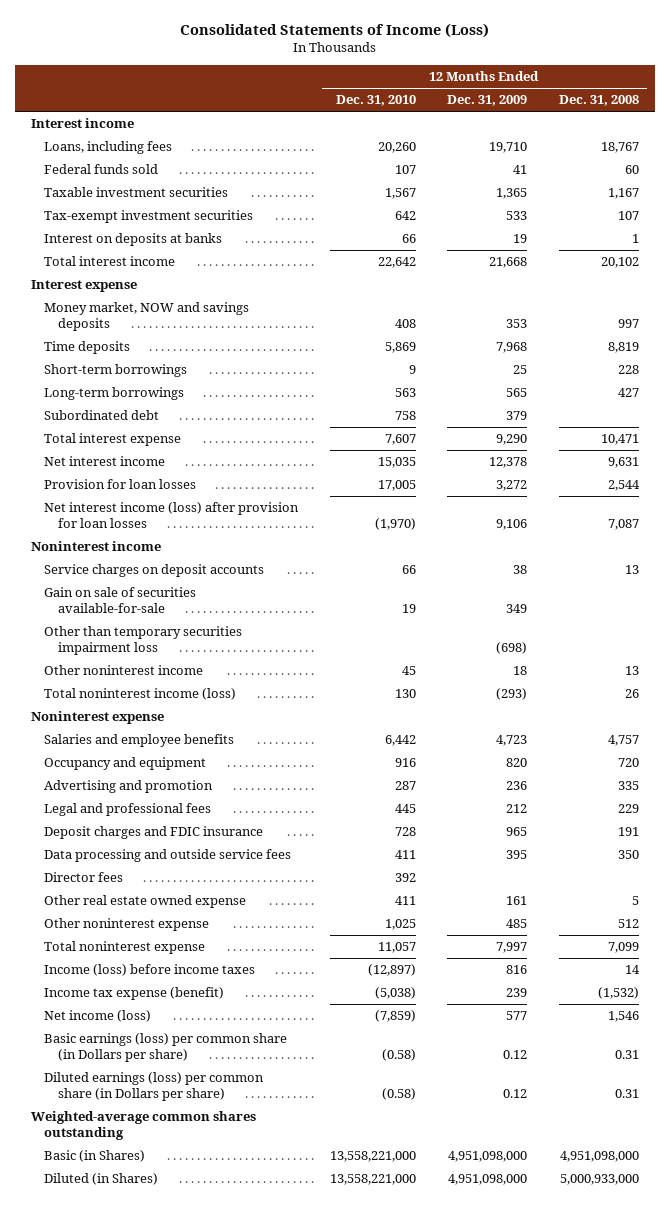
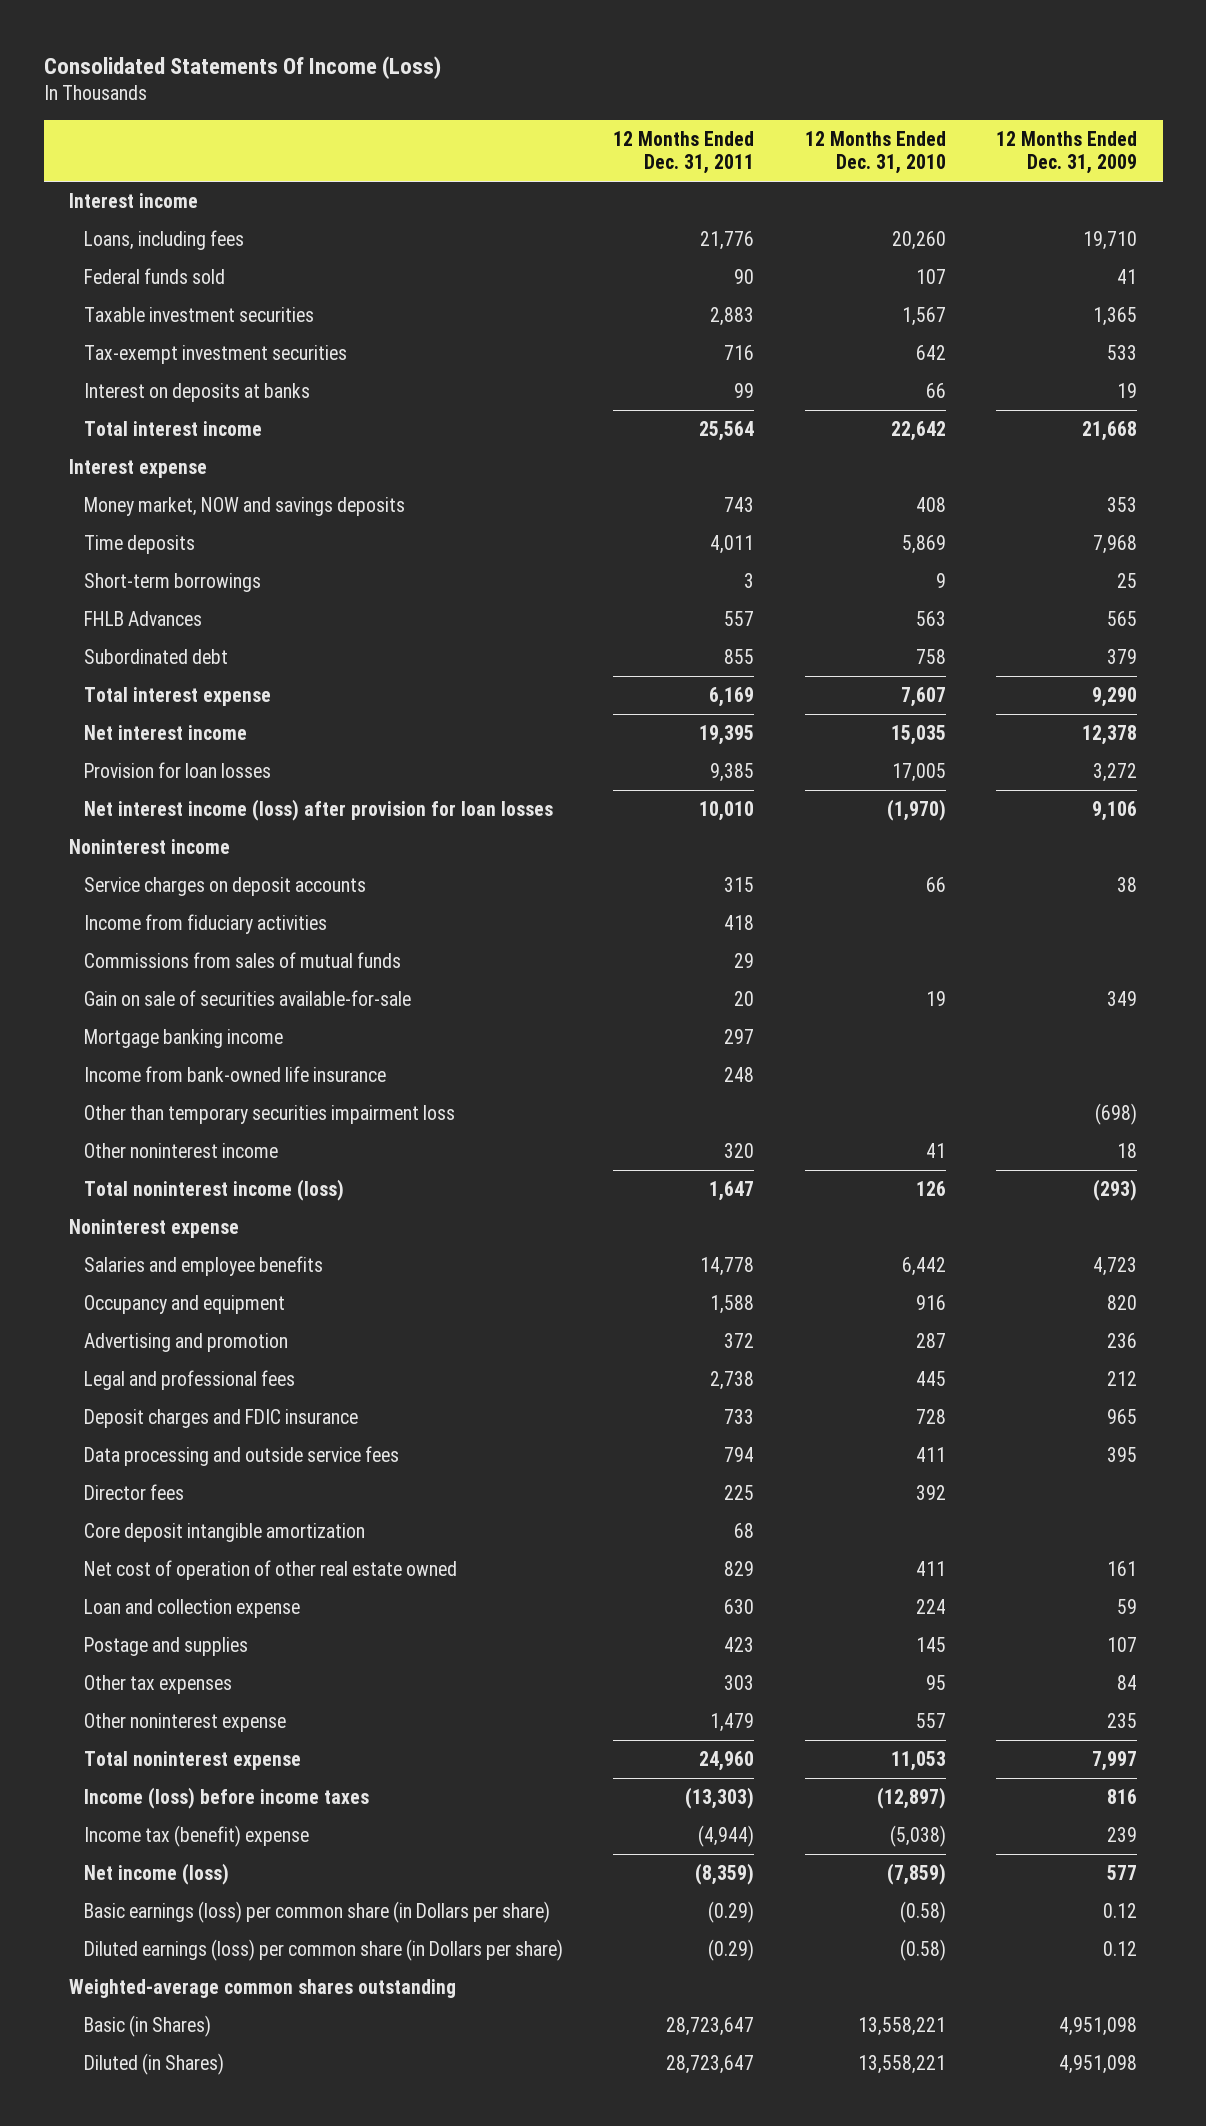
[179,22,489,38] Consolidated Statements of Income (Loss) -> [43,55,441,79] Consolidated Statements Of Income (Loss)
[558,95,639,107] Dec. 31, 2008 -> none
none -> [613,130,755,175] 12 Months Ended Dec. 31, 2011
[44,387,185,401] Long-term borrowings -> [83,611,202,627] FHLB Advances
none -> [83,914,327,935] Income from fiduciary activities
none -> [83,952,401,969] Commissions from sales of mutual funds
none -> [83,1029,283,1049] Mortgage banking income
none -> [83,1066,386,1083] Income from bank-owned life insurance
[401,666,416,676] 45 -> [925,1143,946,1159] 41
[394,689,416,699] 130 -> [915,1181,946,1197] 126
none -> [83,1523,365,1543] Core deposit intangible amortization
[44,895,247,909] Other real estate owned expense -> [83,1560,457,1581] Net cost of operation of other real estate owned
none -> [83,1599,300,1619] Loan and collection expense
none -> [83,1637,248,1657] Postage and supplies
none -> [83,1675,232,1695] Other tax expenses
[384,919,416,931] 1,025 -> [915,1713,946,1729] 557
[506,919,528,929] 485 -> [1107,1713,1138,1729] 235
[377,942,416,954] 11,057 -> [890,1751,946,1772] 11,053
[44,987,225,1001] Income tax expense (benefit) -> [83,1825,309,1848] Income tax (benefit) expense
[329,1151,416,1163] 13,558,221,000 -> [857,2017,946,2037] 13,558,221
[448,1151,528,1163] 4,951,098,000 -> [1059,2017,1138,2037] 4,951,098
[329,1174,416,1186] 13,558,221,000 -> [857,2055,946,2075] 13,558,221
[448,1174,528,1186] 4,951,098,000 -> [1059,2055,1138,2075] 4,951,098

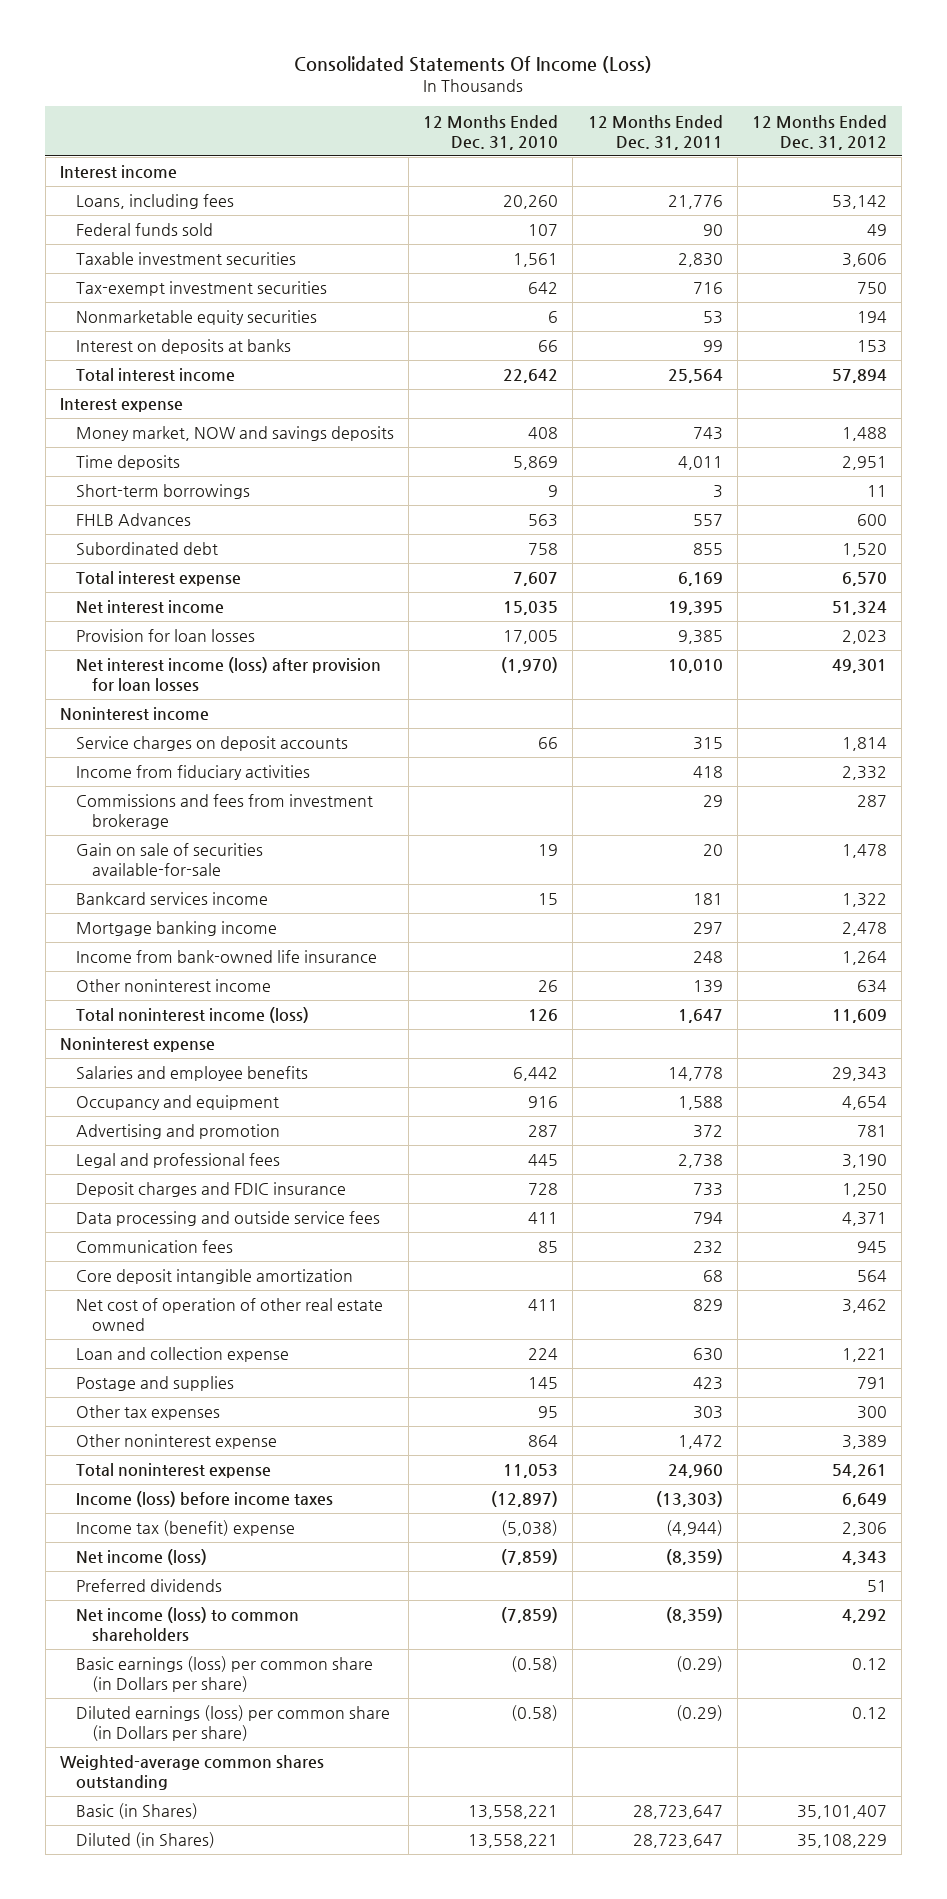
[996,130,1138,175] 12 Months Ended Dec. 31, 2009 -> none
none -> [751,114,887,150] 12 Months Ended Dec. 31, 2012
[710,307,755,327] 2,883 -> [677,253,723,268] 2,830
[901,307,946,327] 1,567 -> [513,253,559,268] 1,561
none -> [75,310,317,326] Nonmarketable equity securities
[83,952,401,969] Commissions from sales of mutual funds -> [75,794,373,830] Commissions and fees from investment brokerage
none -> [75,892,268,906] Bankcard services income
[83,1105,455,1125] Other than temporary securities impairment loss -> none
[724,1143,755,1159] 320 -> [692,980,723,994] 139
[925,1143,946,1159] 41 -> [538,980,559,993] 26
[83,1484,184,1501] Director fees -> none
none -> [75,1240,233,1254] Communication fees
[710,1713,755,1733] 1,479 -> [677,1435,723,1450] 1,472
[915,1713,946,1729] 557 -> [528,1435,559,1448] 864
none -> [75,1579,222,1593] Preferred dividends
none -> [75,1607,299,1642] Net income (loss) to common shareholders

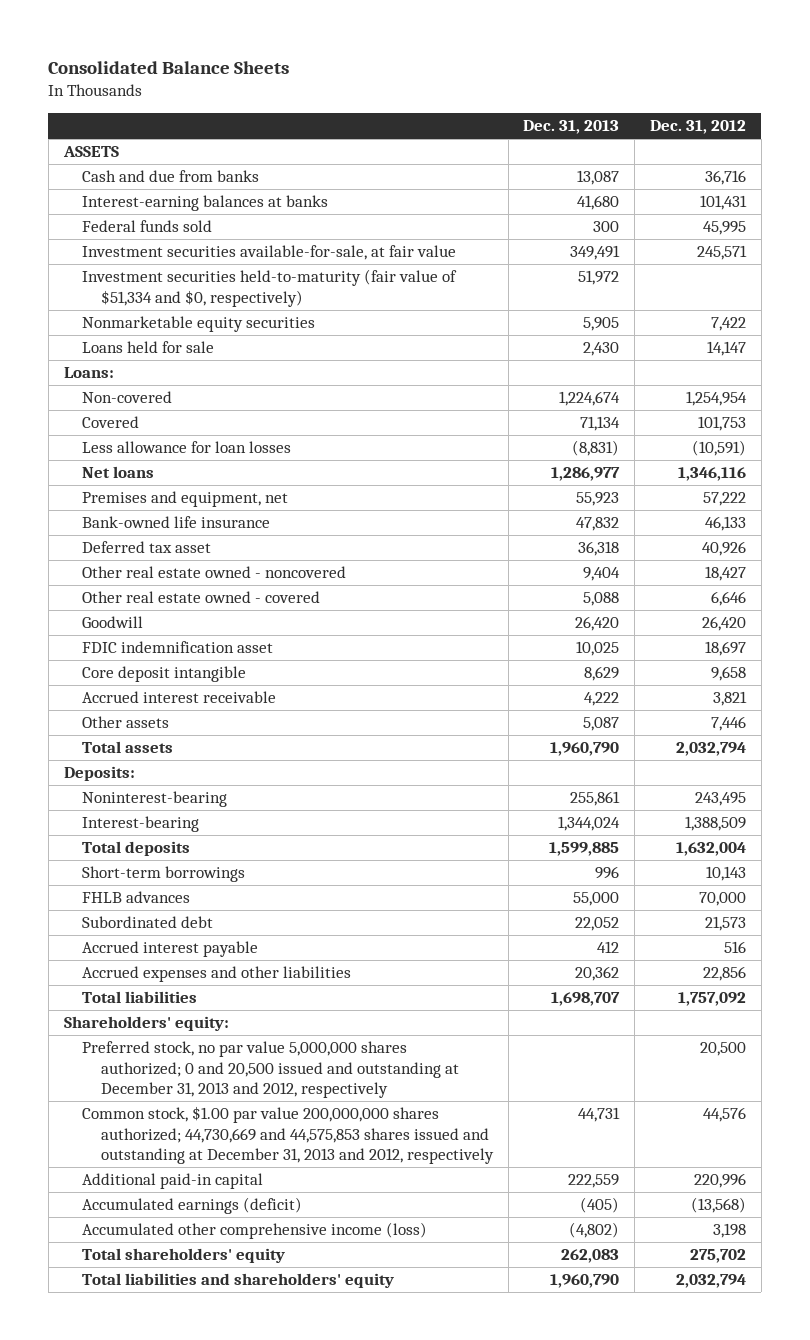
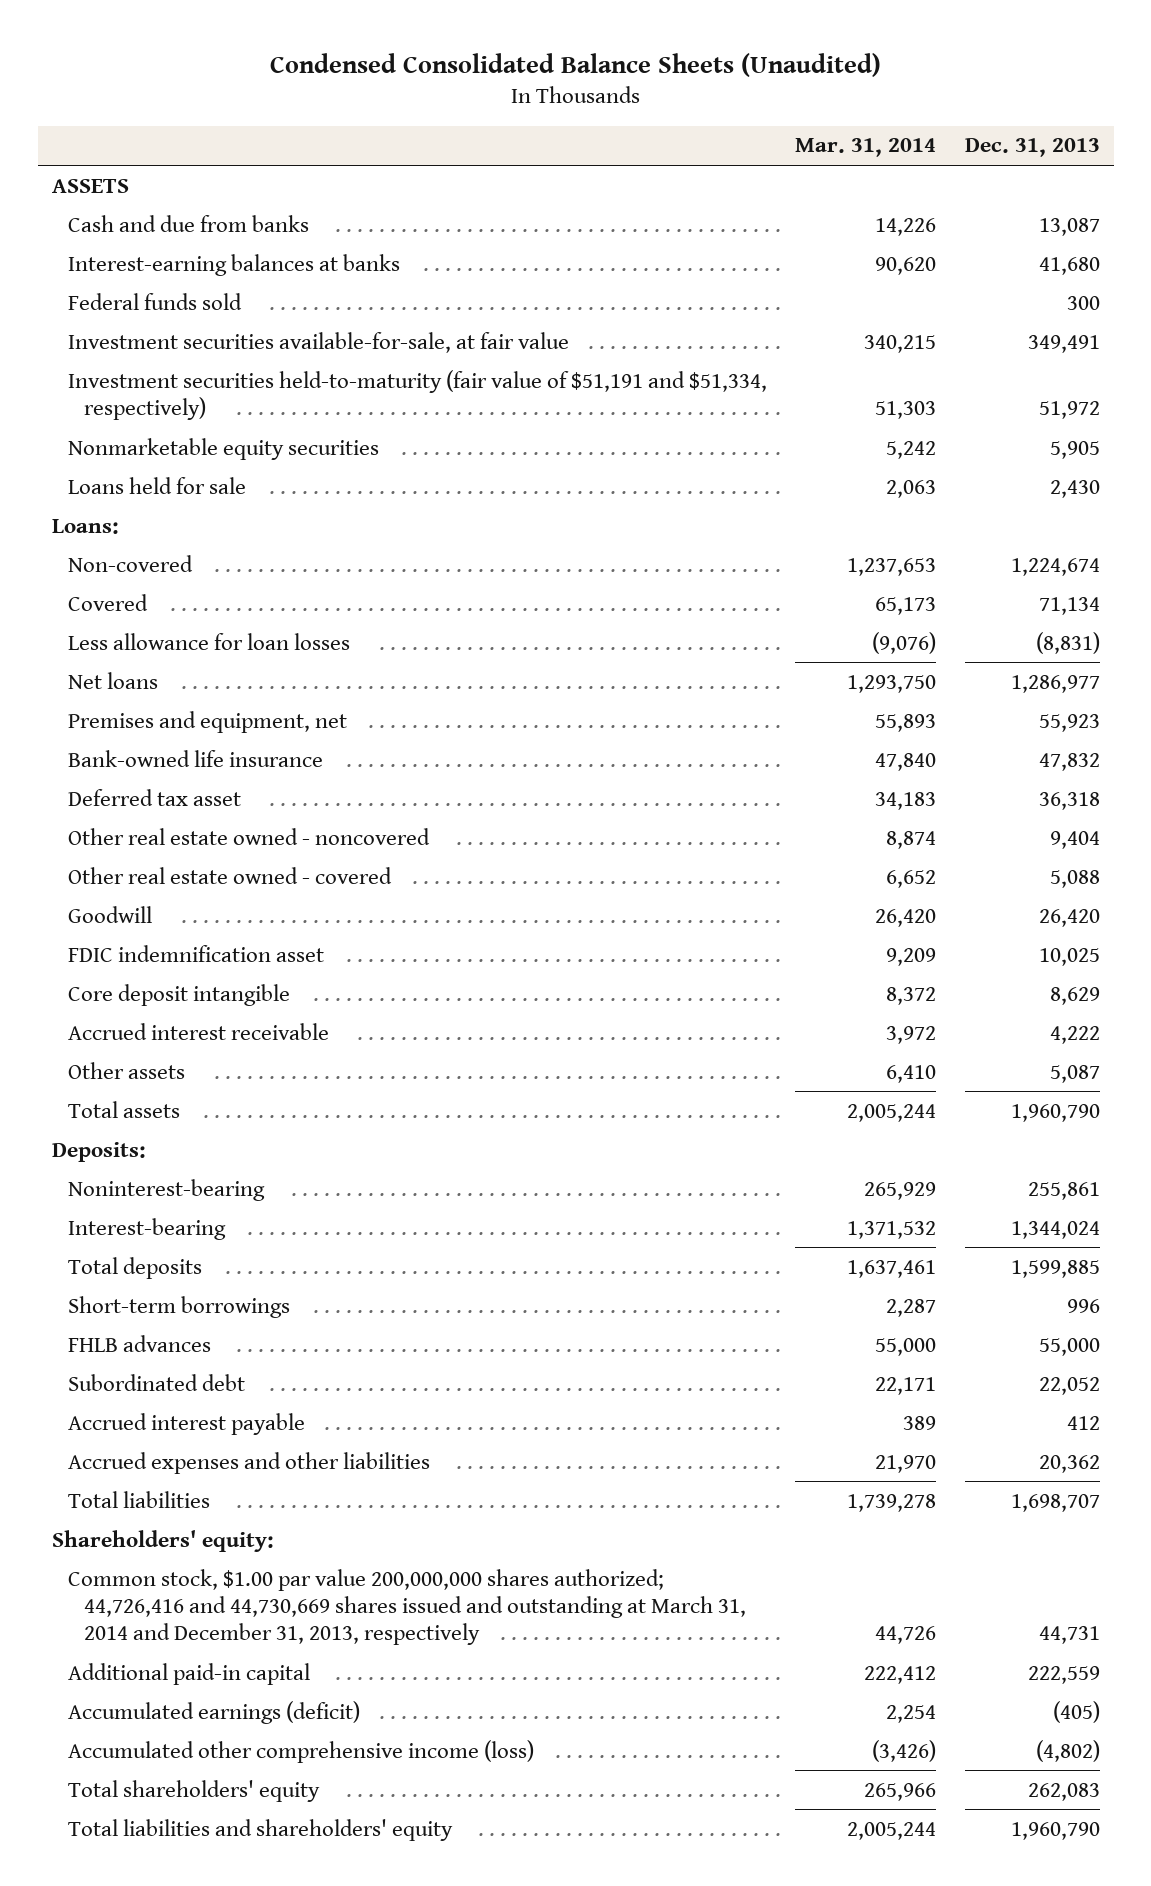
[48,60,290,74] Consolidated Balance Sheets -> [269,52,881,77] Condensed Consolidated Balance Sheets (Unaudited)
[649,119,746,134] Dec. 31, 2012 -> none
none -> [795,138,937,158] Mar. 31, 2014
[82,269,458,307] Investment securities held-to-maturity (fair value of $51,334 and $0, respectively) -> [68,369,768,420] Investment securities held-to-maturity (fair value of $51,191 and $51,334, respectively)
[82,1041,460,1099] Preferred stock, no par value 5,000,000 shares authorized; 0 and 20,500 issued and outstanding at December 31, 2013 and 2012, respectively -> none
[82,1106,495,1165] Common stock, $1.00 par value 200,000,000 shares authorized; 44,730,669 and 44,575,853 shares issued and outstanding at December 31, 2013 and 2012, respectively -> [68,1568,747,1645] Common stock, $1.00 par value 200,000,000 shares authorized; 44,726,416 and 44,730,669 shares issued and outstanding at March 31, 2014 and December 31, 2013, respectively

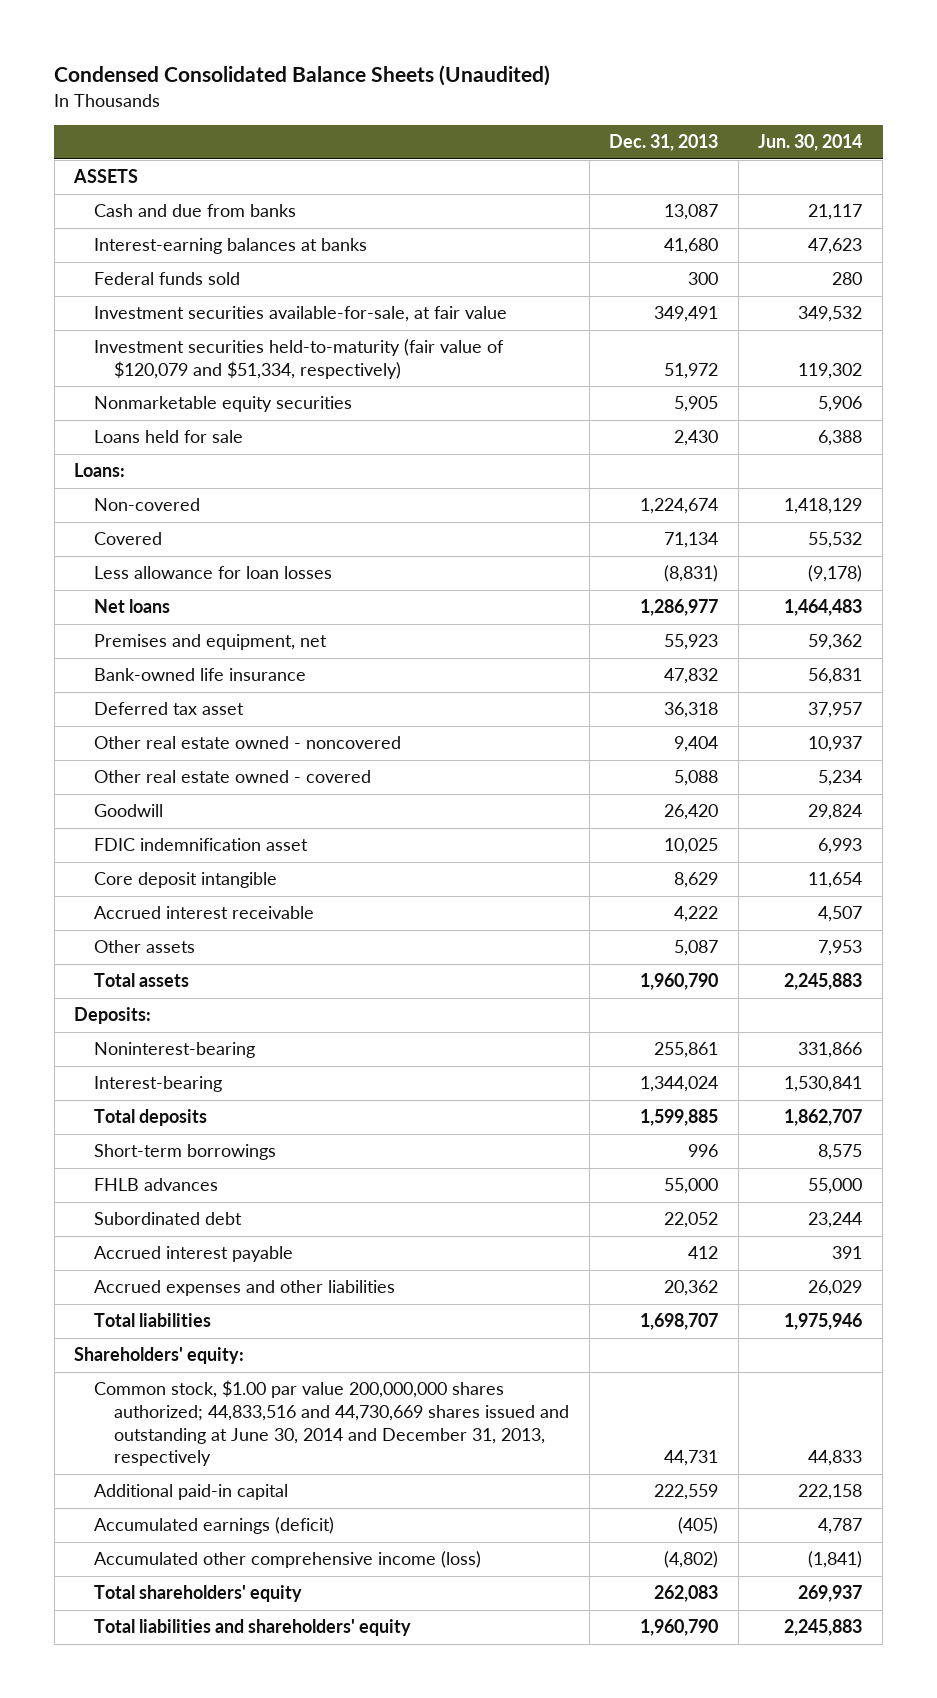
[795,138,937,158] Mar. 31, 2014 -> none
none -> [758,134,863,152] Jun. 30, 2014
[68,369,768,420] Investment securities held-to-maturity (fair value of $51,191 and $51,334, respectively) -> [94,339,505,380] Investment securities held-to-maturity (fair value of $120,079 and $51,334, respectively)
[68,1568,747,1645] Common stock, $1.00 par value 200,000,000 shares authorized; 44,726,416 and 44,730,669 shares issued and outstanding at March 31, 2014 and December 31, 2013, respectively -> [94,1380,570,1467] Common stock, $1.00 par value 200,000,000 shares authorized; 44,833,516 and 44,730,669 shares issued and outstanding at June 30, 2014 and December 31, 2013, respectively

